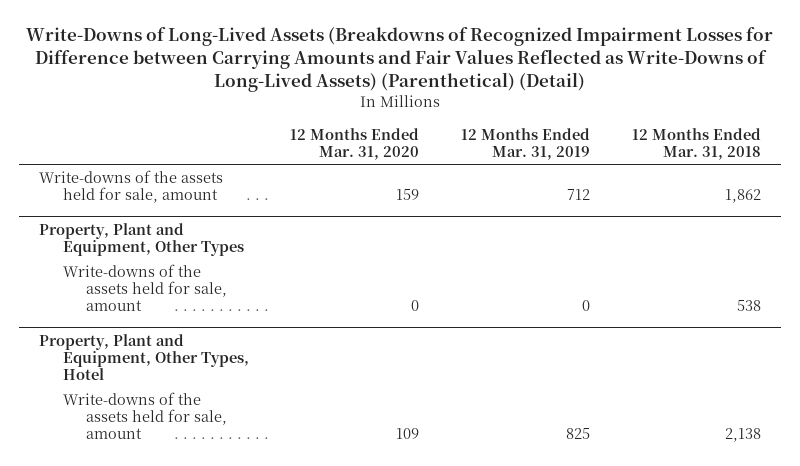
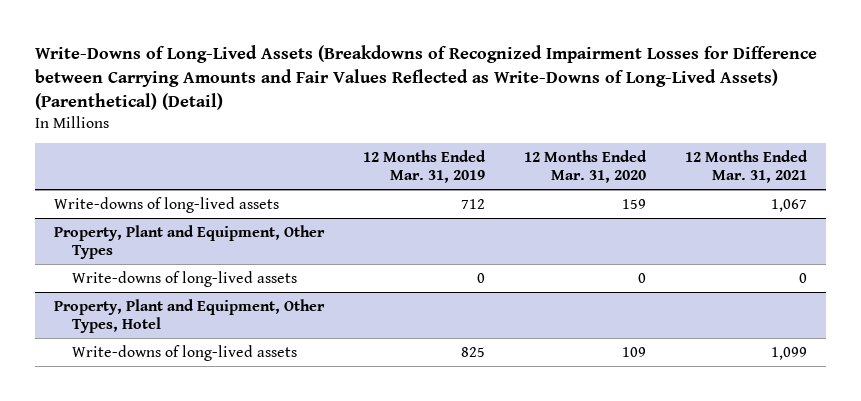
[631,127,761,160] 12 Months Ended Mar. 31, 2018 -> none
none -> [684,149,808,183] 12 Months Ended Mar. 31, 2021
[39,170,224,204] Write-downs of the assets held for sale, amount -> [54,196,280,213] Write-downs of long-lived assets
[62,264,227,312] Write-downs of the assets held for sale, amount -> [71,270,297,287] Write-downs of long-lived assets
[62,392,227,440] Write-downs of the assets held for sale, amount -> [71,344,297,361] Write-downs of long-lived assets

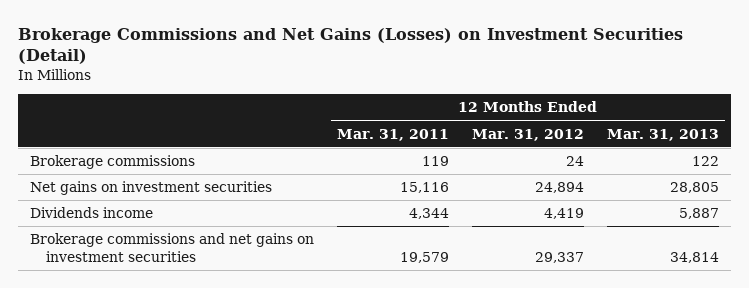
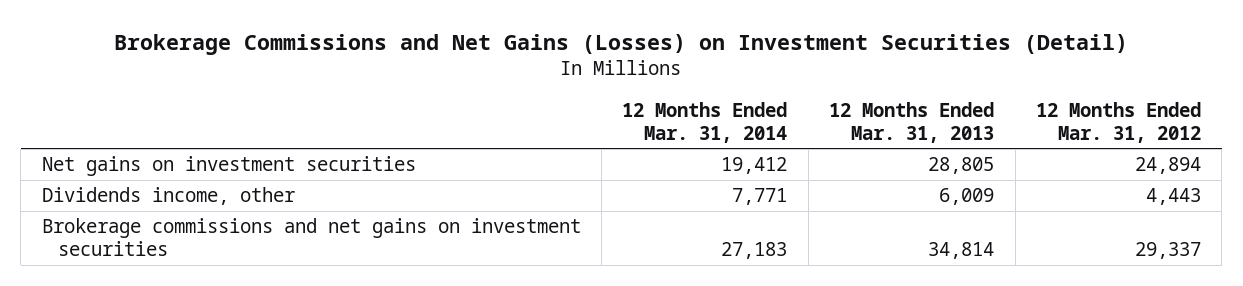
[336,128,449,141] Mar. 31, 2011 -> none
none -> [622,101,788,143] 12 Months Ended Mar. 31, 2014
[29,155,195,170] Brokerage commissions -> none
[29,207,153,219] Dividends income -> [41,187,295,206] Dividends income, other
[543,208,584,220] 4,419 -> [1146,188,1202,206] 4,443
[678,208,719,220] 5,887 -> [939,188,995,206] 6,009

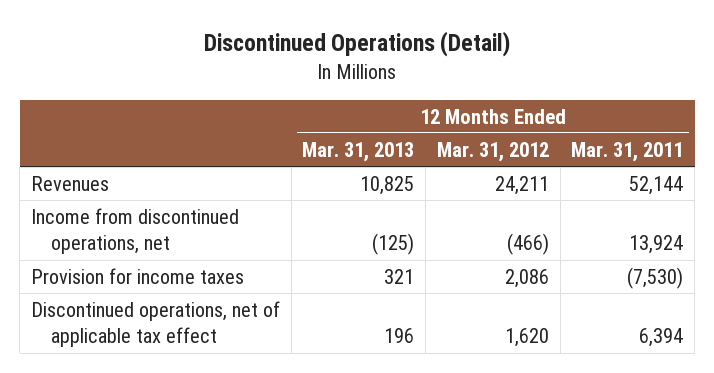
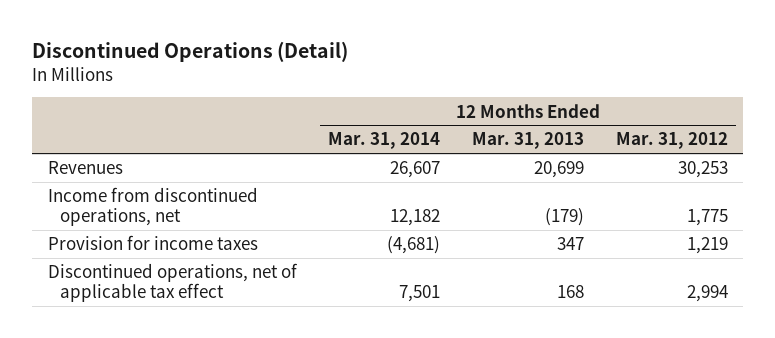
[571,141,684,162] Mar. 31, 2011 -> none
none -> [328,132,441,150] Mar. 31, 2014
[360,175,415,195] 10,825 -> [533,161,584,179] 20,699
[494,175,549,195] 24,211 -> [677,161,728,179] 30,253
[372,233,415,256] (125) -> [544,208,584,227] (179)
[506,233,549,256] (466) -> [686,209,728,227] 1,775
[384,268,415,284] 321 -> [556,237,584,251] 347
[504,268,549,288] 2,086 -> [686,237,728,255] 1,219
[384,328,415,344] 196 -> [556,285,584,299] 168
[504,328,549,348] 1,620 -> [686,285,728,303] 2,994

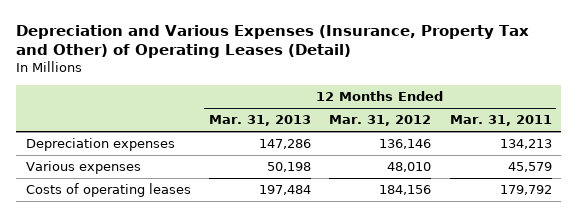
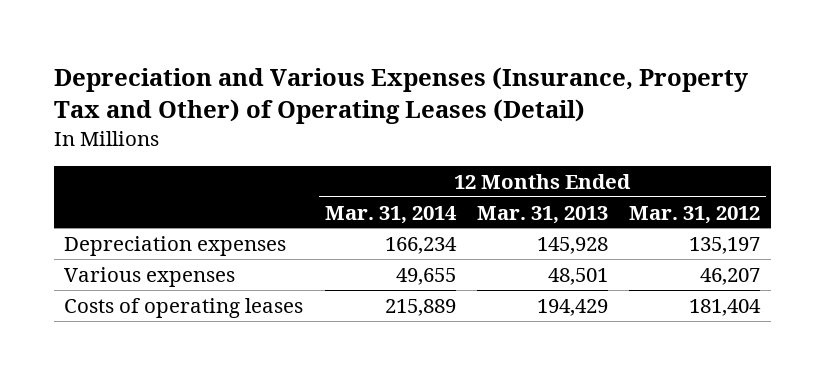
[449,115,552,127] Mar. 31, 2011 -> none
none -> [324,205,457,224] Mar. 31, 2014
[258,139,311,150] 147,286 -> [536,236,608,254] 145,928
[379,139,432,150] 136,146 -> [689,236,761,254] 135,197
[266,162,311,173] 50,198 -> [547,267,608,285] 48,501
[387,162,432,173] 48,010 -> [700,267,761,285] 46,207
[258,185,311,196] 197,484 -> [536,298,608,316] 194,429
[379,185,432,196] 184,156 -> [689,298,762,316] 181,404

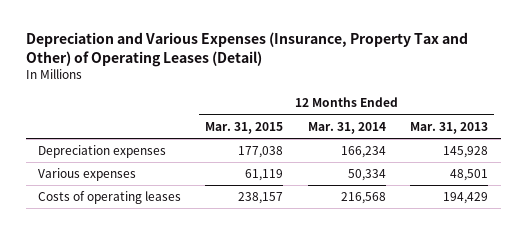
[629,205,761,224] Mar. 31, 2012 -> none
none -> [205,121,284,134] Mar. 31, 2015
[395,267,456,285] 49,655 -> [347,169,386,182] 50,334
[384,298,456,316] 215,889 -> [340,192,386,205] 216,568

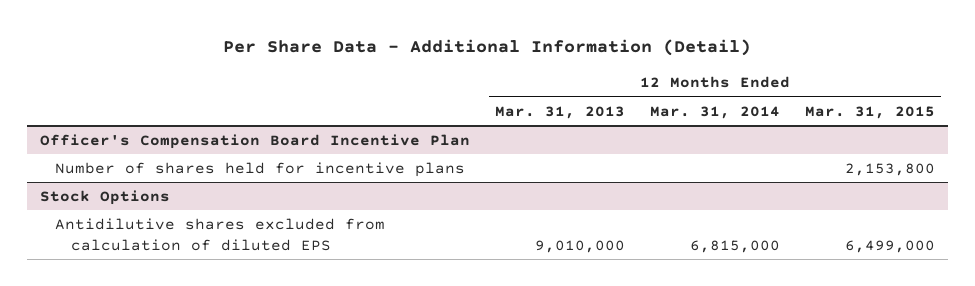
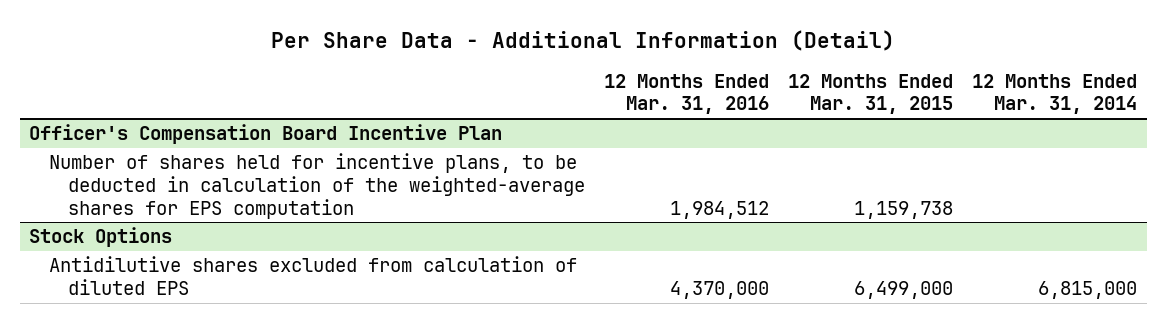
[494,105,625,119] Mar. 31, 2013 -> none
none -> [603,73,769,115] 12 Months Ended Mar. 31, 2016
[55,161,466,177] Number of shares held for incentive plans -> none
none -> [48,153,585,219] Number of shares held for incentive plans, to be deducted in calculation of the weighted-average shares for EPS computation

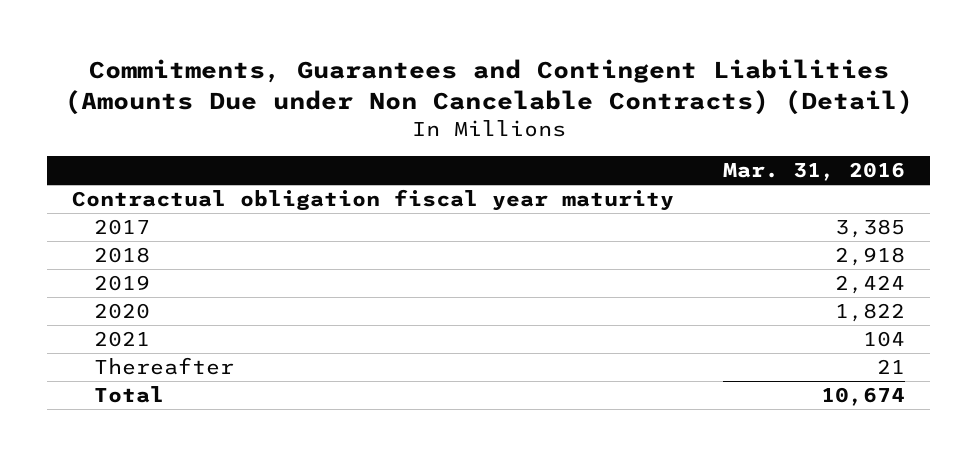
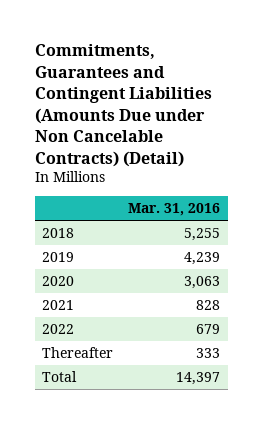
[71,189,674,212] Contractual obligation fiscal year maturity -> none
[93,219,150,236] 2017 -> none
[835,247,906,267] 2,918 -> [184,228,221,242] 5,255
[835,275,906,295] 2,424 -> [184,252,221,266] 4,239
[835,303,906,323] 1,822 -> [184,276,221,290] 3,063
[863,331,906,348] 104 -> [196,300,221,311] 828
none -> [42,324,75,335] 2022
[877,359,906,375] 21 -> [196,348,221,359] 333
[821,387,906,407] 10,674 -> [176,372,221,386] 14,397

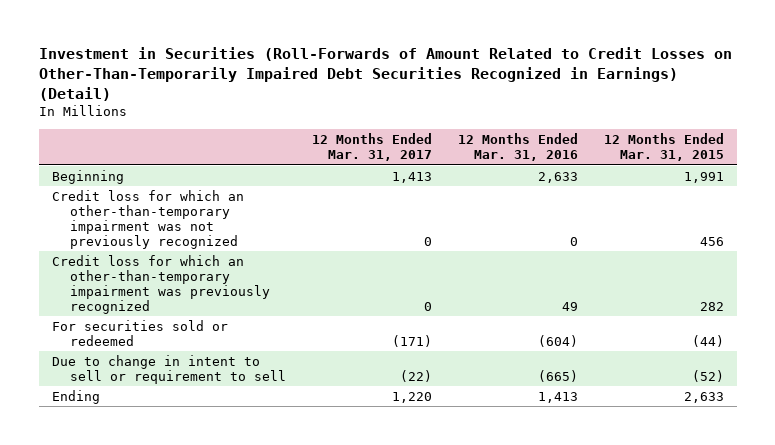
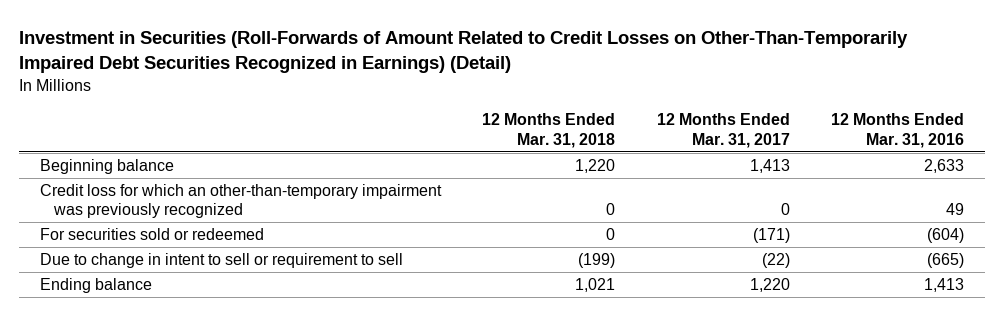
[603,133,724,162] 12 Months Ended Mar. 31, 2015 -> none
none -> [482,113,616,148] 12 Months Ended Mar. 31, 2018
[51,189,244,249] Credit loss for which an other-than-temporary impairment was not previously recognized -> none
[51,169,124,184] Beginning -> [40,159,175,175] Beginning balance
[51,389,100,404] Ending -> [40,278,153,294] Ending balance

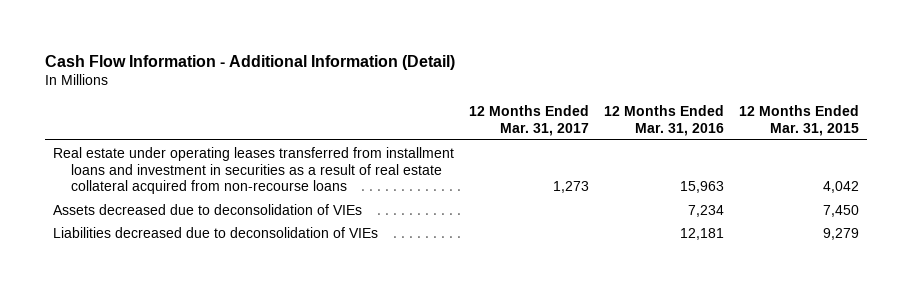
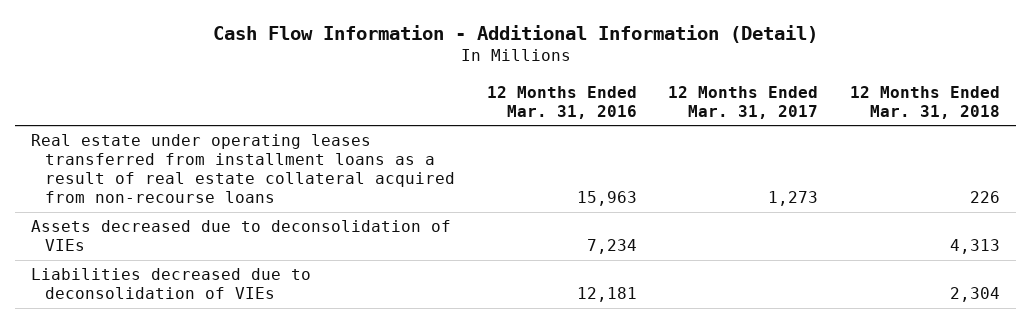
[739,104,860,136] 12 Months Ended Mar. 31, 2015 -> none
none -> [850,85,1001,119] 12 Months Ended Mar. 31, 2018
[52,146,454,195] Real estate under operating leases transferred from installment loans and investment in securities as a result of real estate collateral acquired from non-recourse loans -> [31,134,456,203] Real estate under operating leases transferred from installment loans as a result of real estate collateral acquired from non-recourse loans

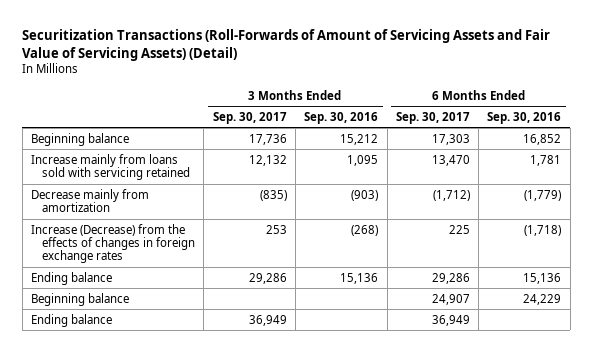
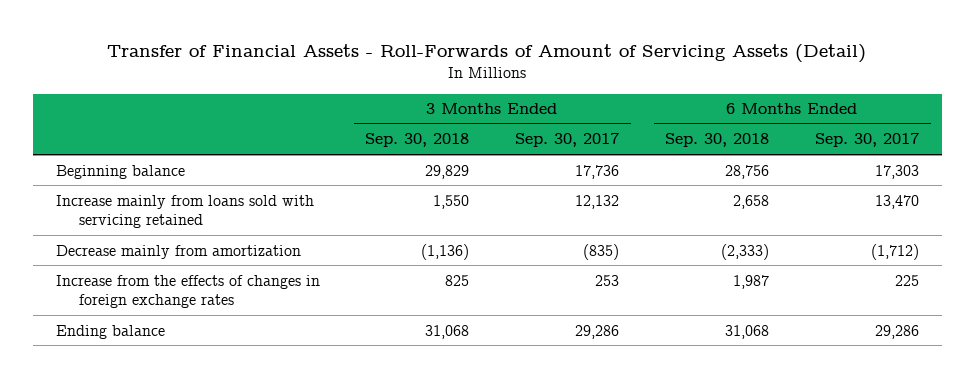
[22,29,551,61] Securitization Transactions (Roll-Forwards of Amount of Servicing Assets and Fair Value of Servicing Assets) (Detail) -> [107,43,867,63] Transfer of Financial Assets - Roll-Forwards of Amount of Servicing Assets (Detail)
[304,111,379,124] Sep. 30, 2016 -> none
[487,111,562,124] Sep. 30, 2016 -> none
none -> [365,133,470,148] Sep. 30, 2018
none -> [665,133,770,148] Sep. 30, 2018
[31,223,196,264] Increase (Decrease) from the effects of changes in foreign exchange rates -> [55,274,320,309] Increase from the effects of changes in foreign exchange rates
[31,292,130,306] Beginning balance -> none
[31,313,113,327] Ending balance -> none

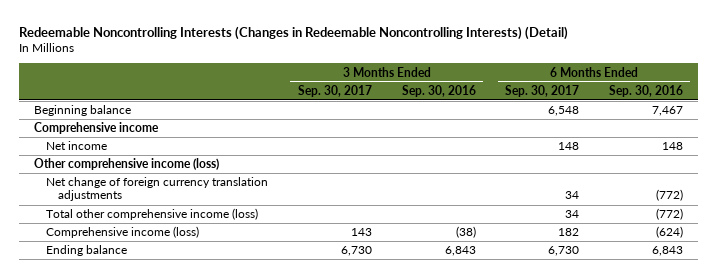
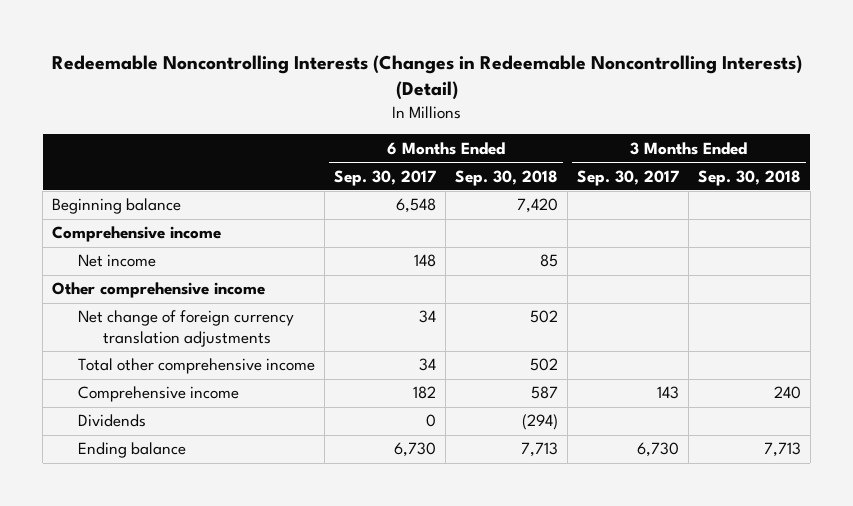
[401,84,476,97] Sep. 30, 2016 -> none
[609,84,684,97] Sep. 30, 2016 -> none
none -> [454,169,558,186] Sep. 30, 2018
none -> [697,169,801,186] Sep. 30, 2018
[34,158,220,171] Other comprehensive income (loss) -> [52,282,266,299] Other comprehensive income
[46,208,259,221] Total other comprehensive income (loss) -> [77,358,315,375] Total other comprehensive income
[46,226,200,239] Comprehensive income (loss) -> [77,386,239,403] Comprehensive income
none -> [77,414,146,428] Dividends

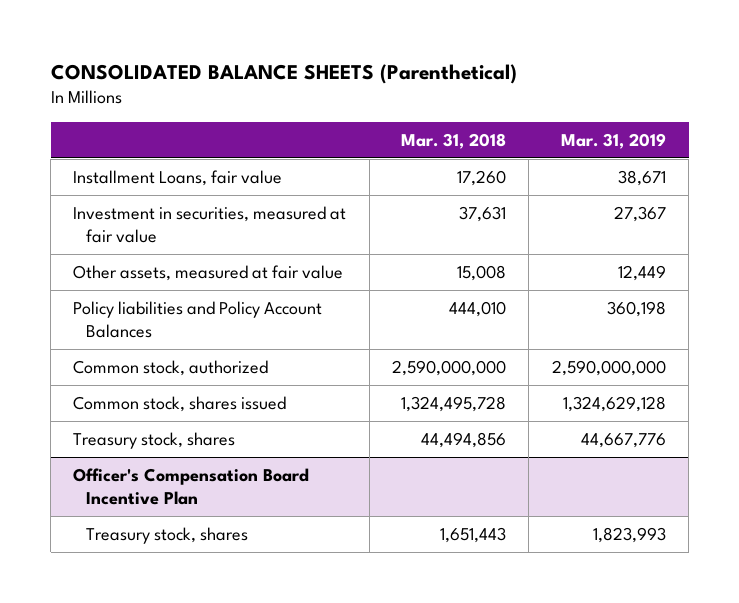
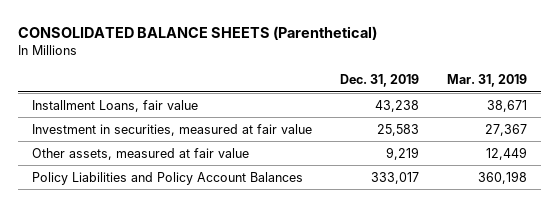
[401,132,507,149] Mar. 31, 2018 -> none
none -> [339,74,419,88] Dec. 31, 2019
[73,360,269,377] Common stock, authorized -> none
[73,396,287,413] Common stock, shares issued -> none
[73,432,236,450] Treasury stock, shares -> none
[73,468,310,505] Officer's Compensation Board Incentive Plan -> none
[86,527,249,545] Treasury stock, shares -> none
[73,301,323,338] Policy liabilities and Policy Account Balances -> [32,171,304,185] Policy Liabilities and Policy Account Balances

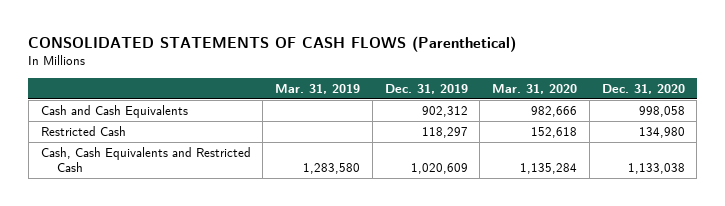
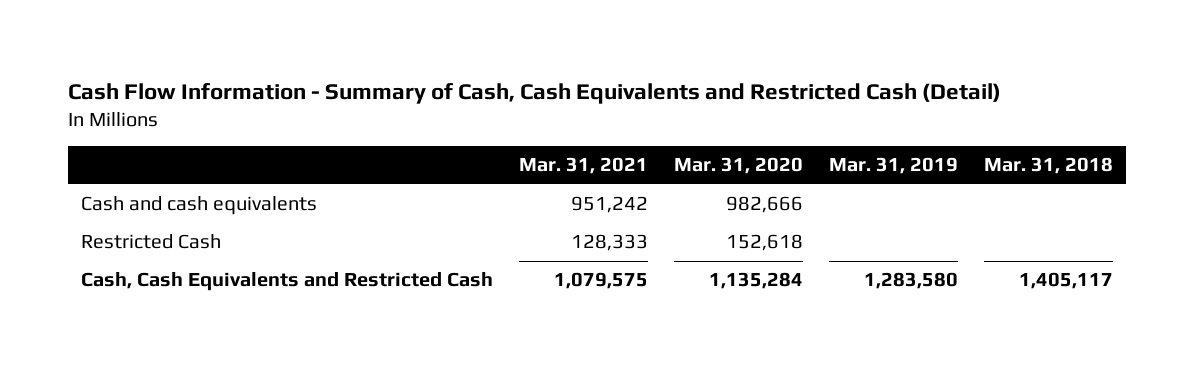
[28,36,517,53] CONSOLIDATED STATEMENTS OF CASH FLOWS (Parenthetical) -> [68,83,1002,105] Cash Flow Information - Summary of Cash, Cash Equivalents and Restricted Cash (Detail)
[384,83,468,94] Dec. 31, 2019 -> none
[601,83,685,94] Dec. 31, 2020 -> none
none -> [519,157,649,175] Mar. 31, 2021
none -> [984,157,1114,175] Mar. 31, 2018
[40,104,188,118] Cash and Cash Equivalents -> [81,196,318,216] Cash and cash equivalents

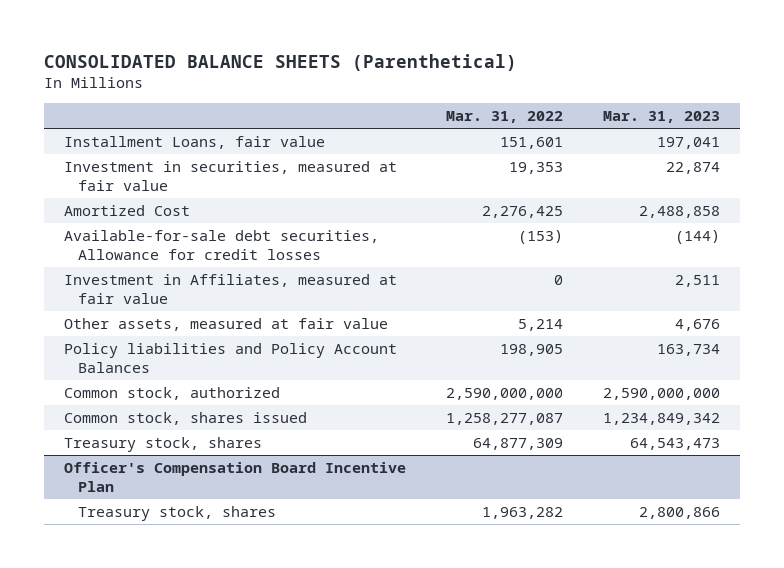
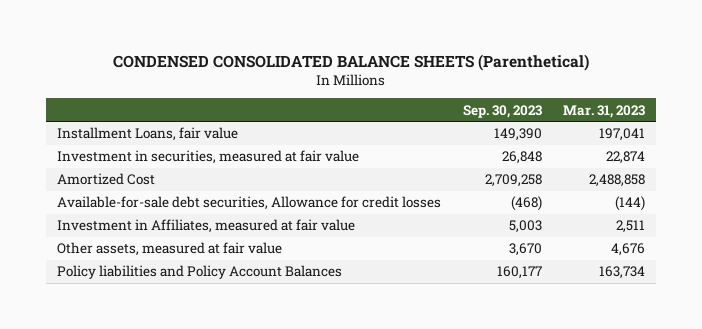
[44,53,518,71] CONSOLIDATED BALANCE SHEETS (Parenthetical) -> [113,54,590,72] CONDENSED CONSOLIDATED BALANCE SHEETS (Parenthetical)
[446,111,564,124] Mar. 31, 2022 -> none
none -> [462,104,542,118] Sep. 30, 2023
[64,386,281,400] Common stock, authorized -> none
[64,411,308,425] Common stock, shares issued -> none
[64,436,263,452] Treasury stock, shares -> none
[64,461,407,493] Officer's Compensation Board Incentive Plan -> none
[77,505,276,521] Treasury stock, shares -> none

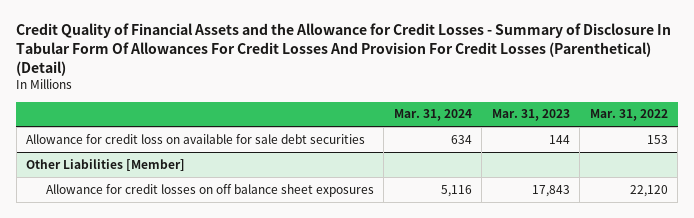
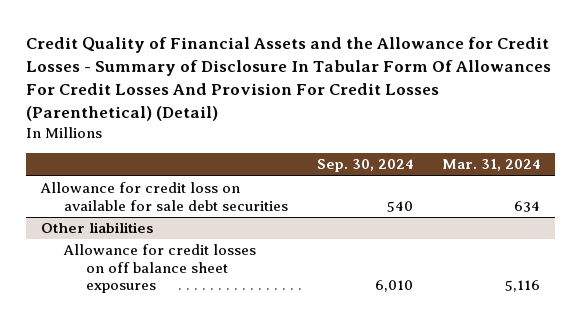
[491,109,570,122] Mar. 31, 2023 -> none
[589,109,668,122] Mar. 31, 2022 -> none
none -> [316,159,413,173] Sep. 30, 2024
[26,158,186,171] Other Liabilities [Member] -> [41,222,154,234] Other liabilities

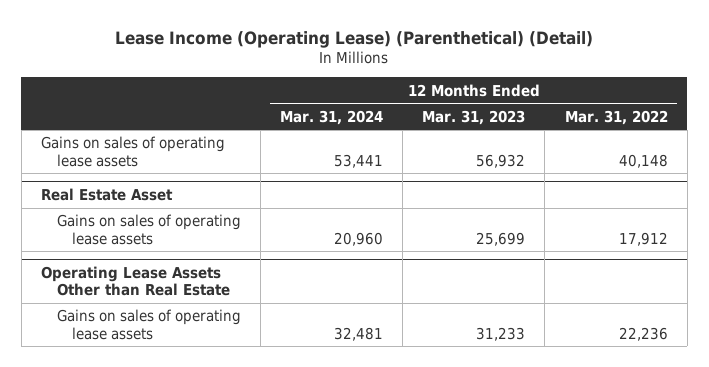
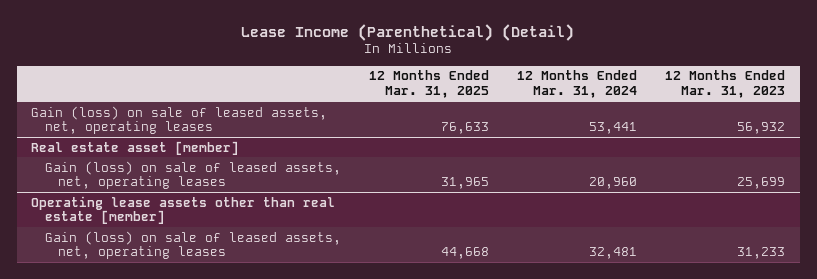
[115,30,594,48] Lease Income (Operating Lease) (Parenthetical) (Detail) -> [241,23,575,41] Lease Income (Parenthetical) (Detail)
[564,109,668,125] Mar. 31, 2022 -> none
none -> [368,70,489,99] 12 Months Ended Mar. 31, 2025
[40,136,225,167] Gains on sales of operating lease assets -> [31,105,328,135] Gain (loss) on sale of leased assets, net, operating leases
[40,187,173,201] Real Estate Asset -> [31,140,240,155] Real estate asset [member]
[56,214,241,245] Gains on sales of operating lease assets -> [44,160,341,190] Gain (loss) on sale of leased assets, net, operating leases
[40,265,230,297] Operating Lease Assets Other than Real Estate -> [31,195,336,225] Operating lease assets other than real estate [member]
[56,309,241,340] Gains on sales of operating lease assets -> [44,230,341,260] Gain (loss) on sale of leased assets, net, operating leases

